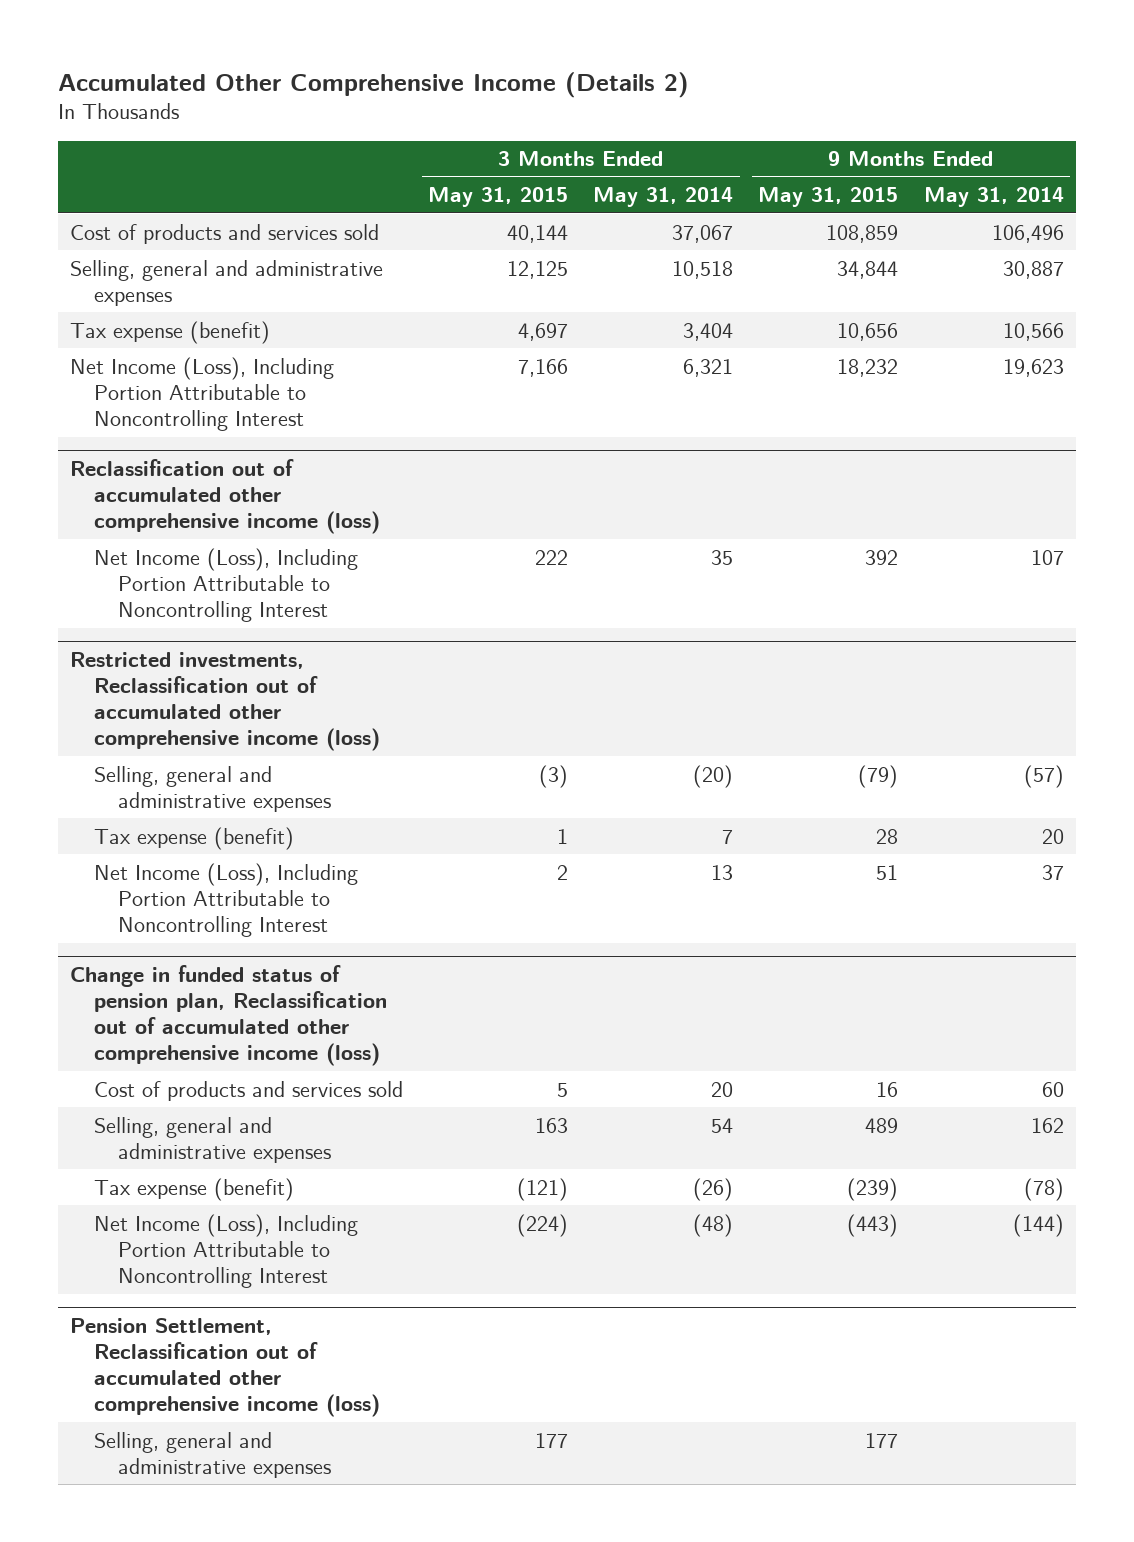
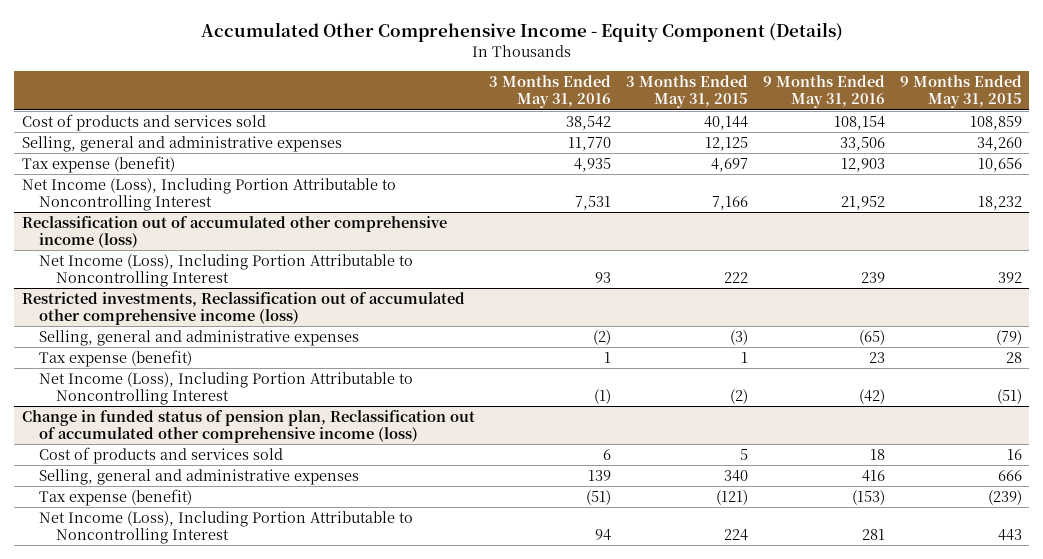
[57,71,689,98] Accumulated Other Comprehensive Income (Details 2) -> [200,21,843,42] Accumulated Other Comprehensive Income - Equity Component (Details)
[593,187,734,208] May 31, 2014 -> none
[923,187,1064,208] May 31, 2014 -> none
none -> [489,75,612,109] 3 Months Ended May 31, 2016
none -> [763,75,886,109] 9 Months Ended May 31, 2016
[837,260,899,279] 34,844 -> [976,136,1022,151] 34,260
[557,864,569,880] 2 -> [730,389,749,405] (2)
[876,864,899,880] 51 -> [996,389,1022,405] (51)
[535,1117,569,1133] 163 -> [724,469,749,482] 340
[865,1117,899,1133] 489 -> [997,469,1022,481] 666
[70,1317,381,1418] Pension Settlement, Reclassification out of accumulated other comprehensive income (loss) -> none
[94,1431,331,1478] Selling, general and administrative expenses -> none
[517,1213,569,1237] (224) -> [724,529,749,542] 224
[847,1213,899,1237] (443) -> [997,529,1022,542] 443

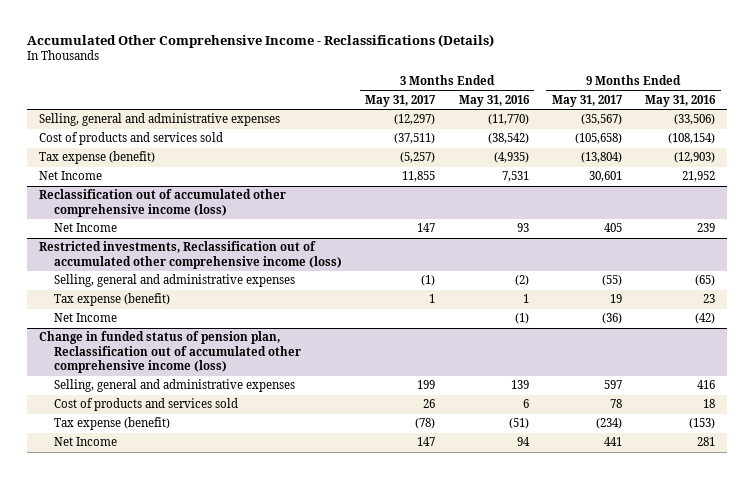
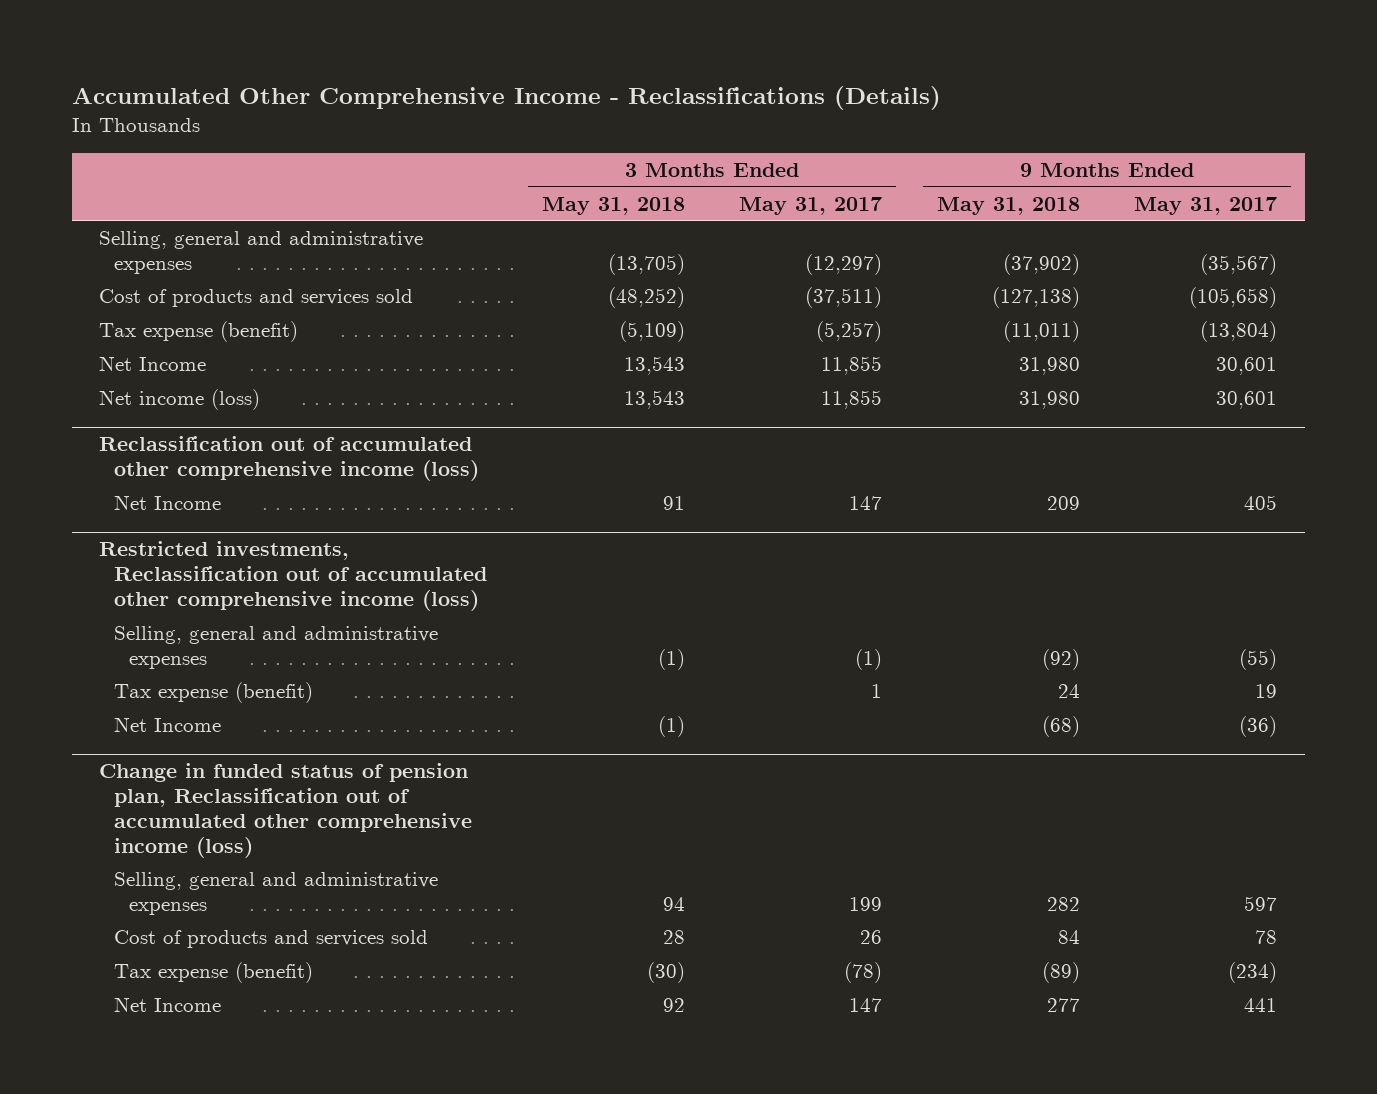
[458,94,530,107] May 31, 2016 -> none
[645,94,717,107] May 31, 2016 -> none
none -> [541,196,685,215] May 31, 2018
none -> [936,196,1080,215] May 31, 2018
none -> [99,388,261,410] Net income (loss)

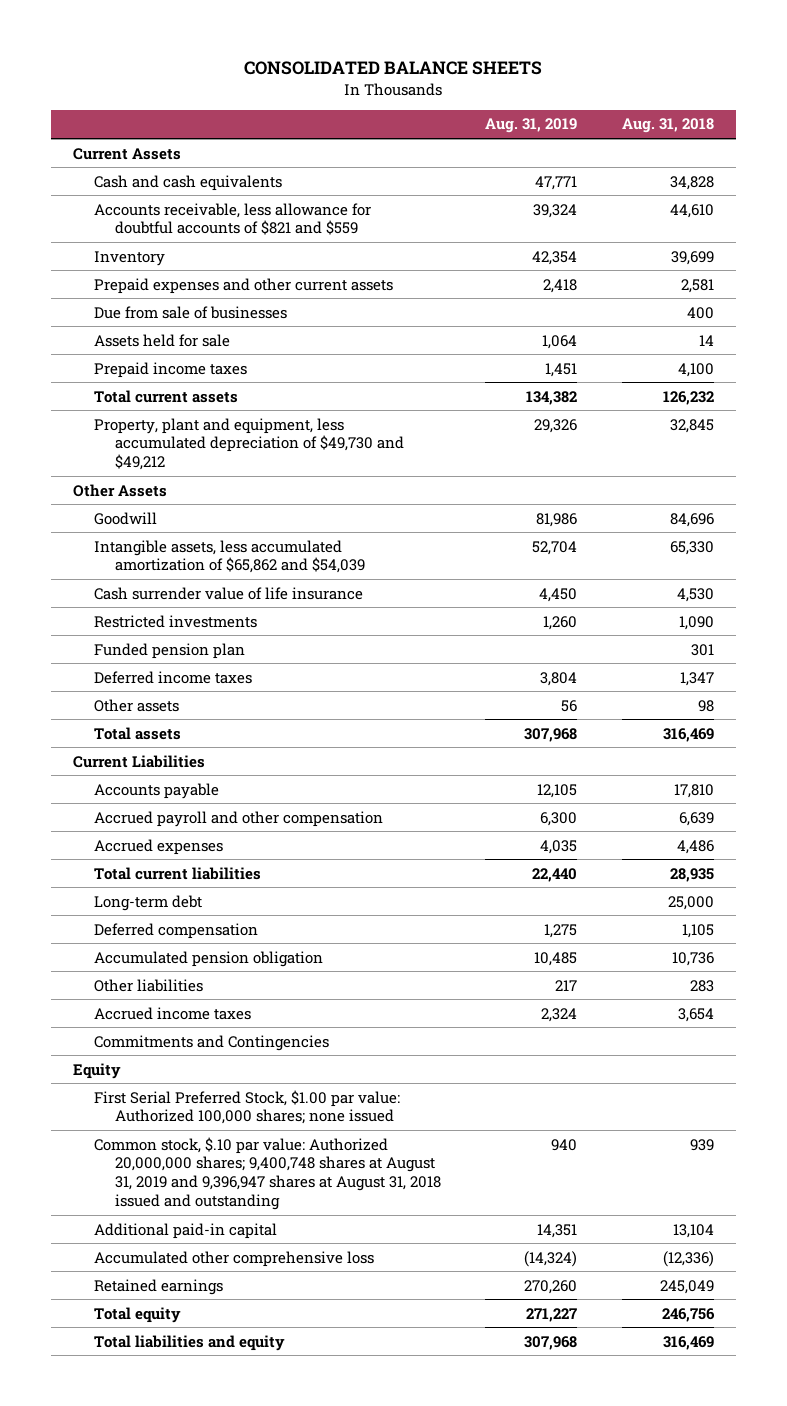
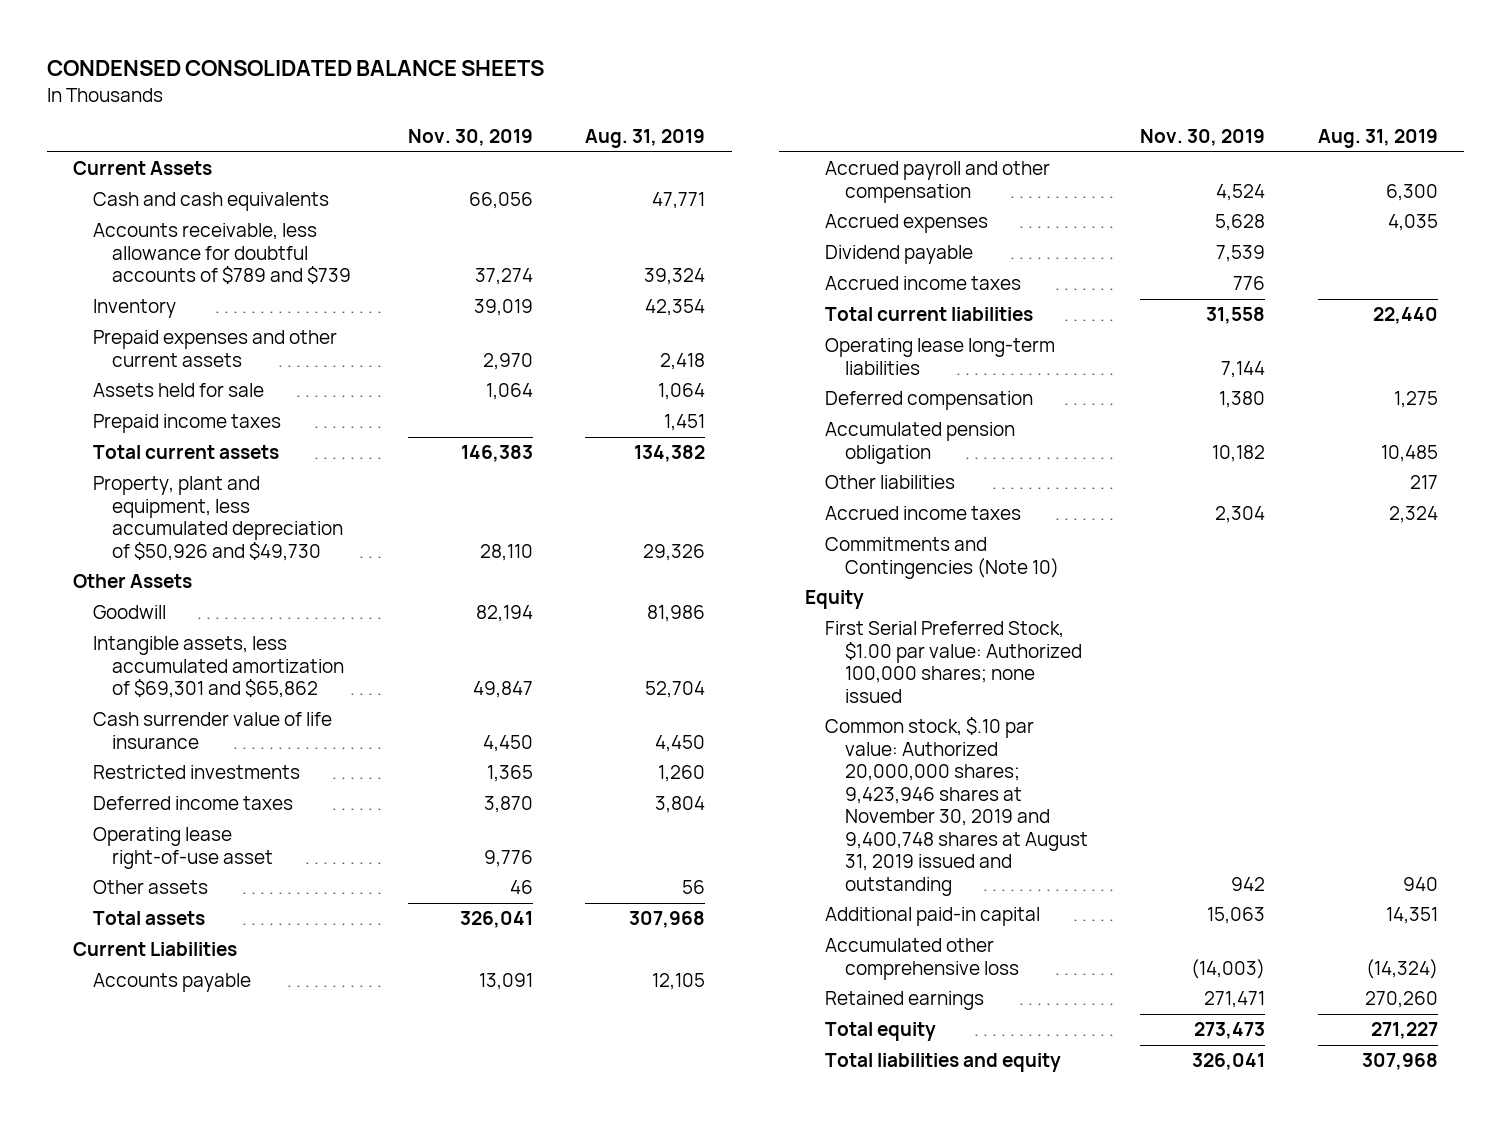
[244,61,543,76] CONSOLIDATED BALANCE SHEETS -> [46,60,544,77] CONDENSED CONSOLIDATED BALANCE SHEETS
[621,118,714,134] Aug. 31, 2018 -> none
none -> [407,129,533,147] Nov. 30, 2019
[94,202,372,236] Accounts receivable, less allowance for doubtful accounts of $821 and $559 -> [92,223,352,285] Accounts receivable, less allowance for doubtful accounts of $789 and $739
[94,305,288,319] Due from sale of businesses -> none
[94,417,405,471] Property, plant and equipment, less accumulated depreciation of $49,730 and $49,212 -> [92,476,344,561] Property, plant and equipment, less accumulated depreciation of $50,926 and $49,730
[94,539,366,574] Intangible assets, less accumulated amortization of $65,862 and $54,039 -> [92,636,345,699] Intangible assets, less accumulated amortization of $69,301 and $65,862
[94,642,246,659] Funded pension plan -> none
none -> [92,827,274,869] Operating lease right-of-use asset
none -> [824,245,973,265] Dividend payable
none -> [824,276,1021,291] Accrued income taxes
[94,894,203,911] Long-term debt -> none
none -> [824,338,1055,375] Operating lease long-term liabilities
[94,1034,330,1051] Commitments and Contingencies -> [824,537,1059,579] Commitments and Contingencies (Note 10)
[94,1136,442,1210] Common stock, $.10 par value: Authorized 20,000,000 shares; 9,400,748 shares at August 31, 2019 and 9,396,947 shares at August 31, 2018 issued and outstanding -> [824,717,1088,896] Common stock, $.10 par value: Authorized 20,000,000 shares; 9,423,946 shares at November 30, 2019 and 9,400,748 shares at August 31, 2019 issued and outstanding

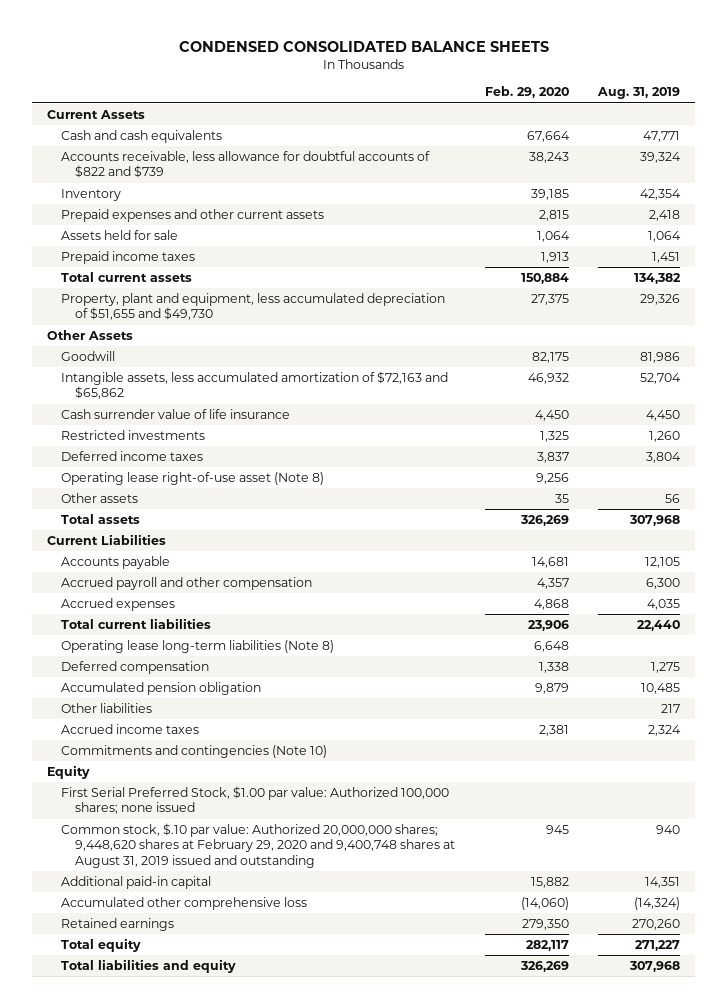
[407,129,533,147] Nov. 30, 2019 -> none
none -> [484,86,569,99] Feb. 29, 2020
[92,223,352,285] Accounts receivable, less allowance for doubtful accounts of $789 and $739 -> [61,150,431,179] Accounts receivable, less allowance for doubtful accounts of $822 and $739
[92,476,344,561] Property, plant and equipment, less accumulated depreciation of $50,926 and $49,730 -> [61,292,446,321] Property, plant and equipment, less accumulated depreciation of $51,655 and $49,730
[92,636,345,699] Intangible assets, less accumulated amortization of $69,301 and $65,862 -> [61,370,449,400] Intangible assets, less accumulated amortization of $72,163 and $65,862
[92,827,274,869] Operating lease right-of-use asset -> [61,471,325,485] Operating lease right-of-use asset (Note 8)
[824,245,973,265] Dividend payable -> none
[824,276,1021,291] Accrued income taxes -> none
[824,338,1055,375] Operating lease long-term liabilities -> [61,639,335,653] Operating lease long-term liabilities (Note 8)
[824,537,1059,579] Commitments and Contingencies (Note 10) -> [61,744,328,758] Commitments and contingencies (Note 10)
[824,717,1088,896] Common stock, $.10 par value: Authorized 20,000,000 shares; 9,423,946 shares at November 30, 2019 and 9,400,748 shares at August 31, 2019 issued and outstanding -> [61,822,456,868] Common stock, $.10 par value: Authorized 20,000,000 shares; 9,448,620 shares at February 29, 2020 and 9,400,748 shares at August 31, 2019 issued and outstanding

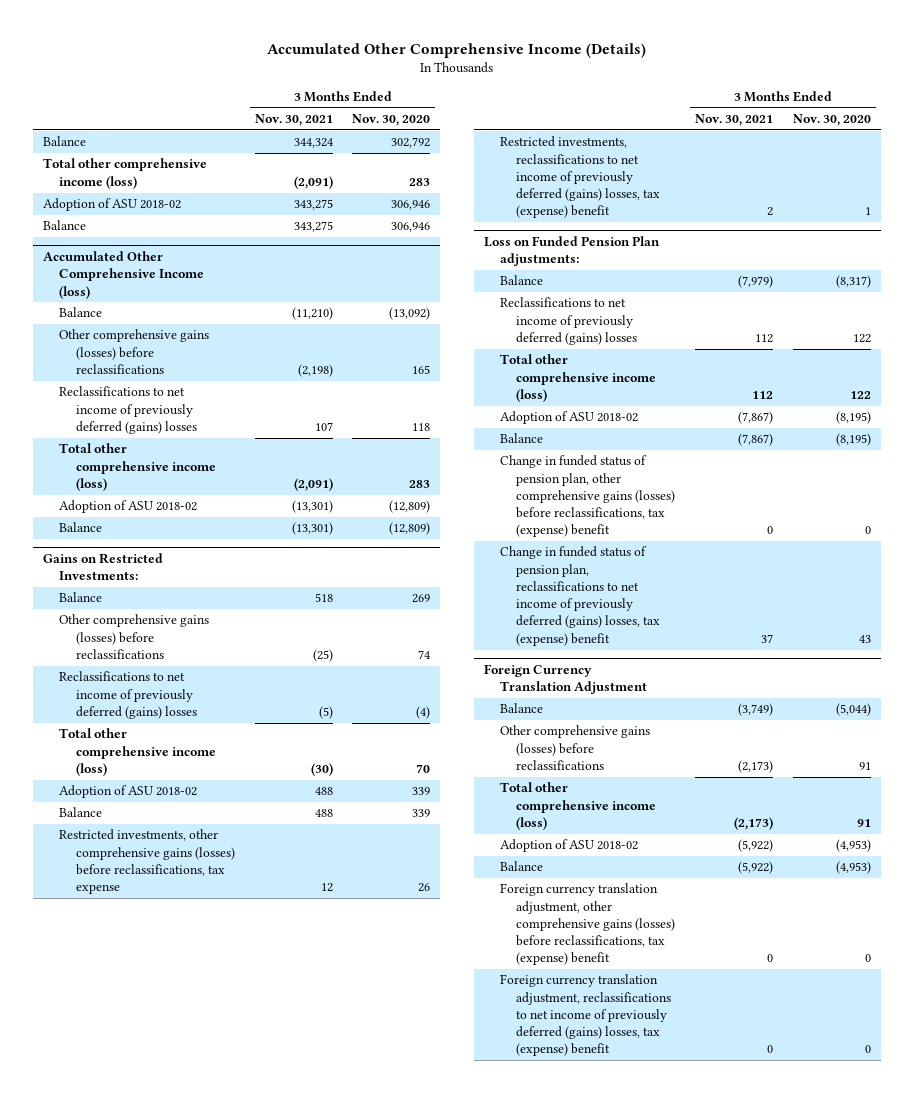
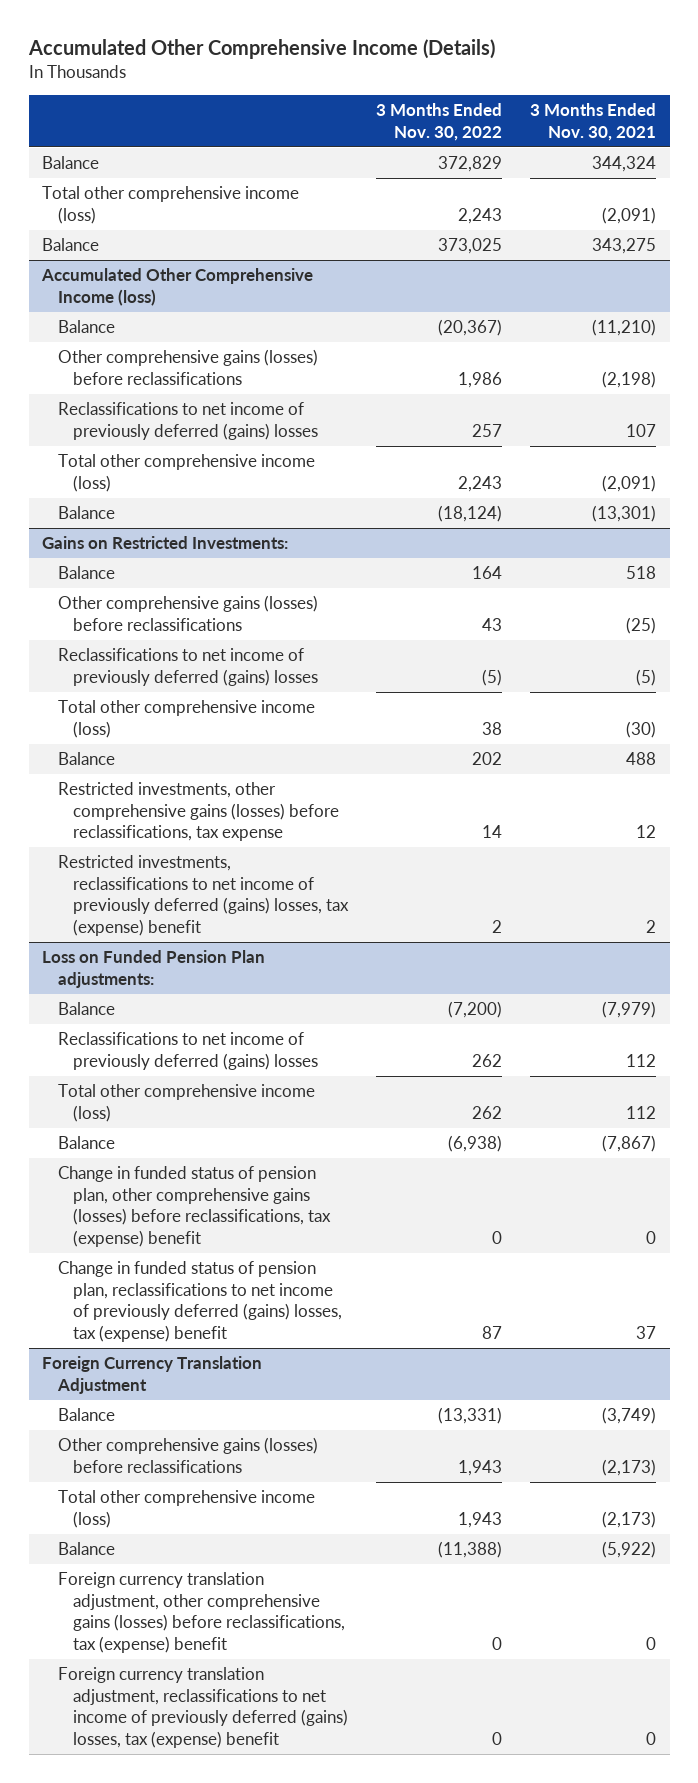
[352,114,431,127] Nov. 30, 2020 -> none
none -> [375,103,502,141] 3 Months Ended Nov. 30, 2022
[43,198,182,212] Adoption of ASU 2018-02 -> none
[59,500,198,514] Adoption of ASU 2018-02 -> none
[59,785,198,799] Adoption of ASU 2018-02 -> none
[500,411,639,425] Adoption of ASU 2018-02 -> none
[500,839,639,853] Adoption of ASU 2018-02 -> none

